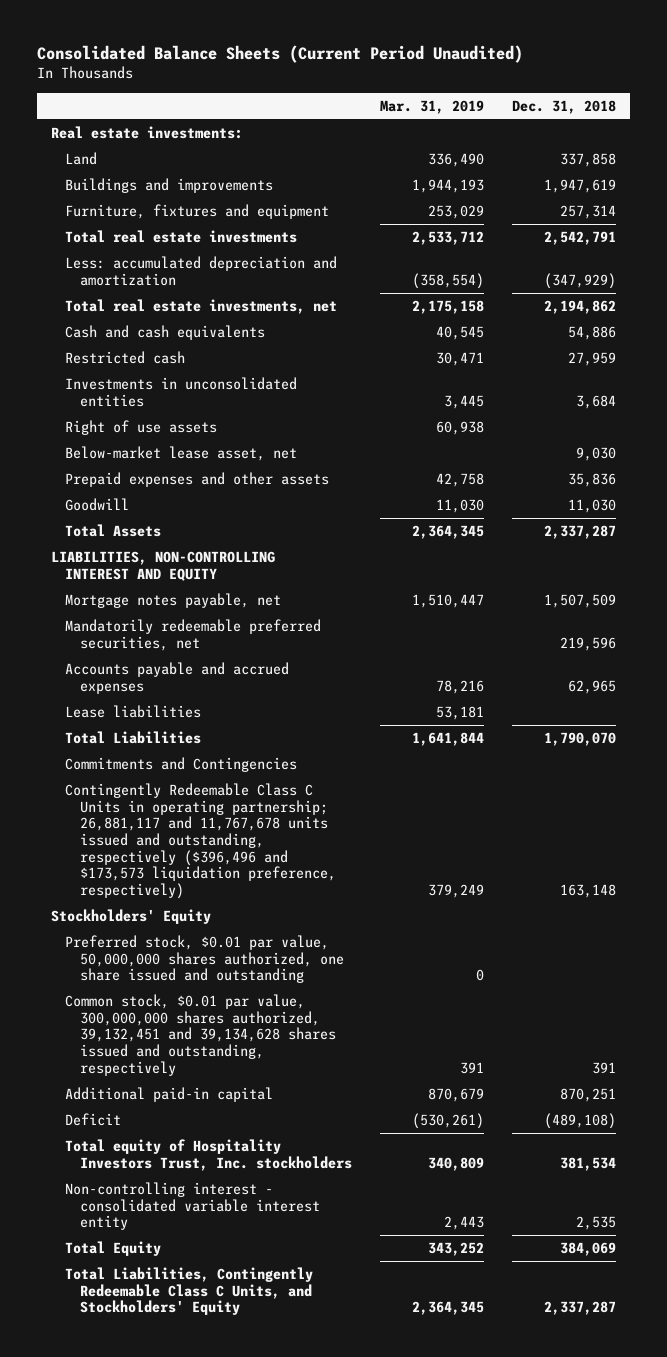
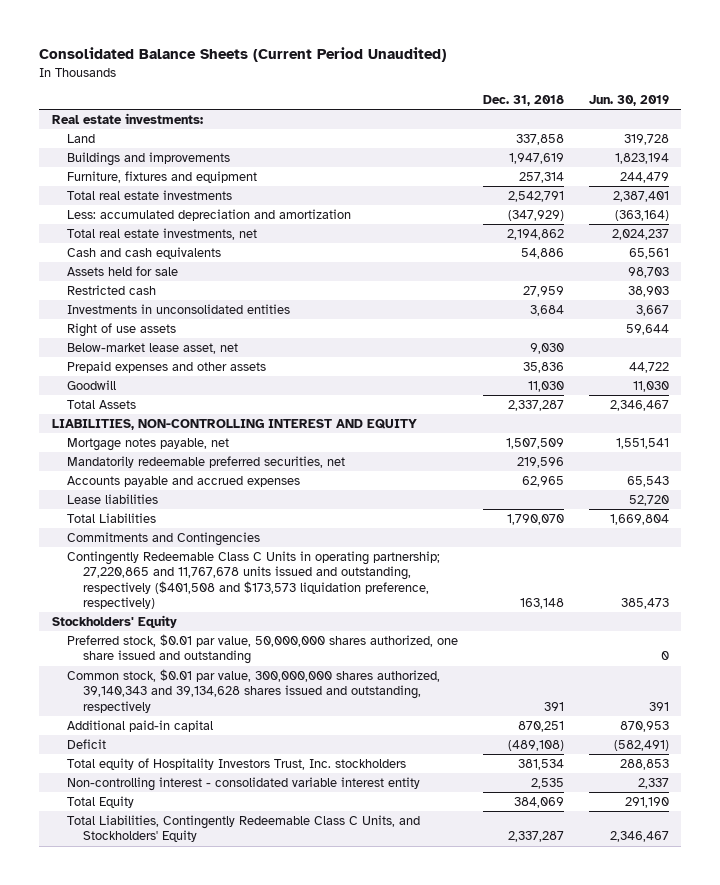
[380,99,485,114] Mar. 31, 2019 -> none
none -> [588,95,669,107] Jun. 30, 2019
none -> [67,266,179,277] Assets held for sale
[65,783,336,899] Contingently Redeemable Class C Units in operating partnership; 26,881,117 and 11,767,678 units issued and outstanding, respectively ($396,496 and $173,573 liquidation preference, respectively) -> [67,551,441,610] Contingently Redeemable Class C Units in operating partnership; 27,220,865 and 11,767,678 units issued and outstanding, respectively ($401,508 and $173,573 liquidation preference, respectively)
[65,994,336,1076] Common stock, $0.01 par value, 300,000,000 shares authorized, 39,132,451 and 39,134,628 shares issued and outstanding, respectively -> [67,669,441,713] Common stock, $0.01 par value, 300,000,000 shares authorized, 39,140,343 and 39,134,628 shares issued and outstanding, respectively

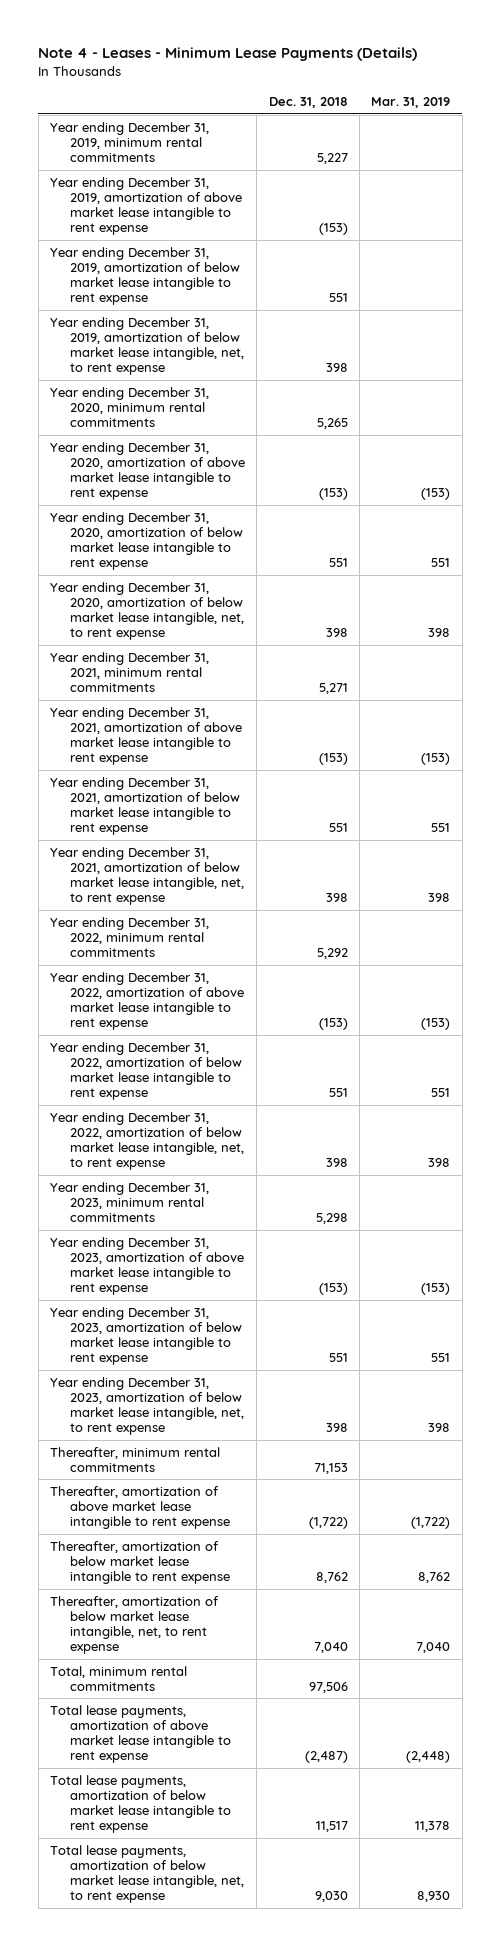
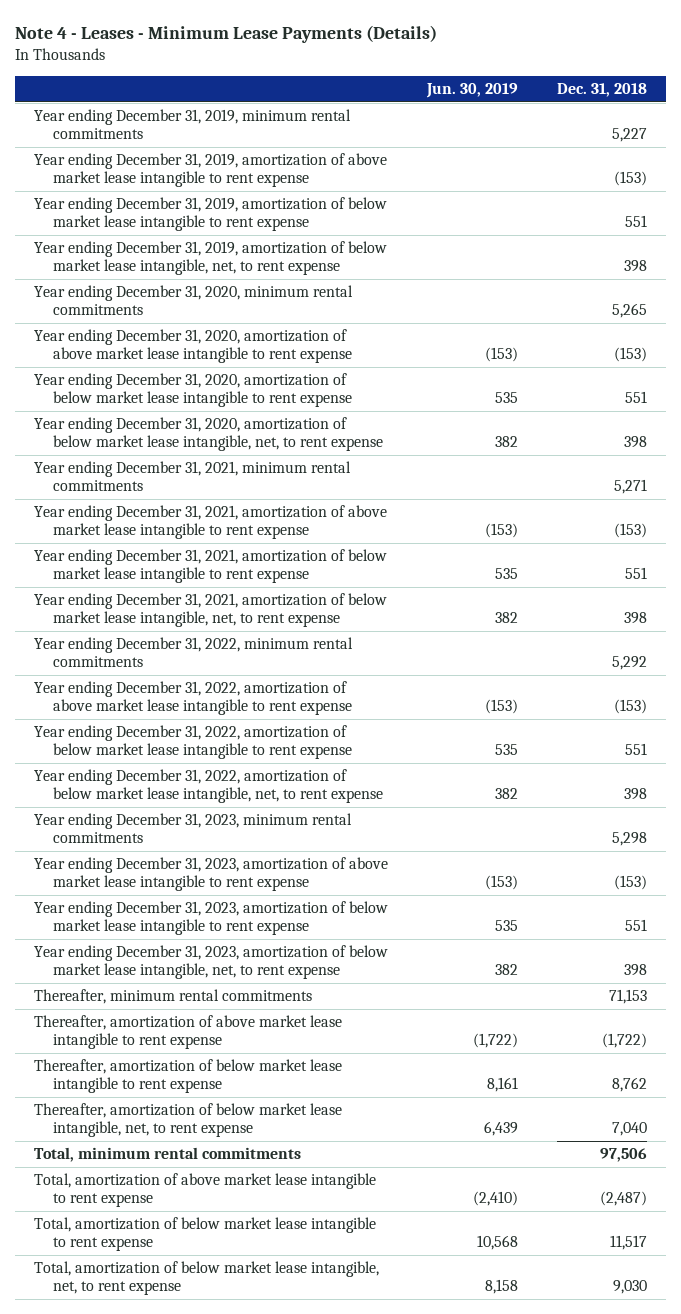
[371,97,451,109] Mar. 31, 2019 -> none
none -> [426,83,519,99] Jun. 30, 2019
[49,1704,232,1764] Total lease payments, amortization of above market lease intangible to rent expense -> [34,1173,377,1208] Total, amortization of above market lease intangible to rent expense
[49,1774,232,1834] Total lease payments, amortization of below market lease intangible to rent expense -> [34,1217,377,1252] Total, amortization of below market lease intangible to rent expense
[49,1844,245,1904] Total lease payments, amortization of below market lease intangible, net, to rent expense -> [34,1261,380,1296] Total, amortization of below market lease intangible, net, to rent expense

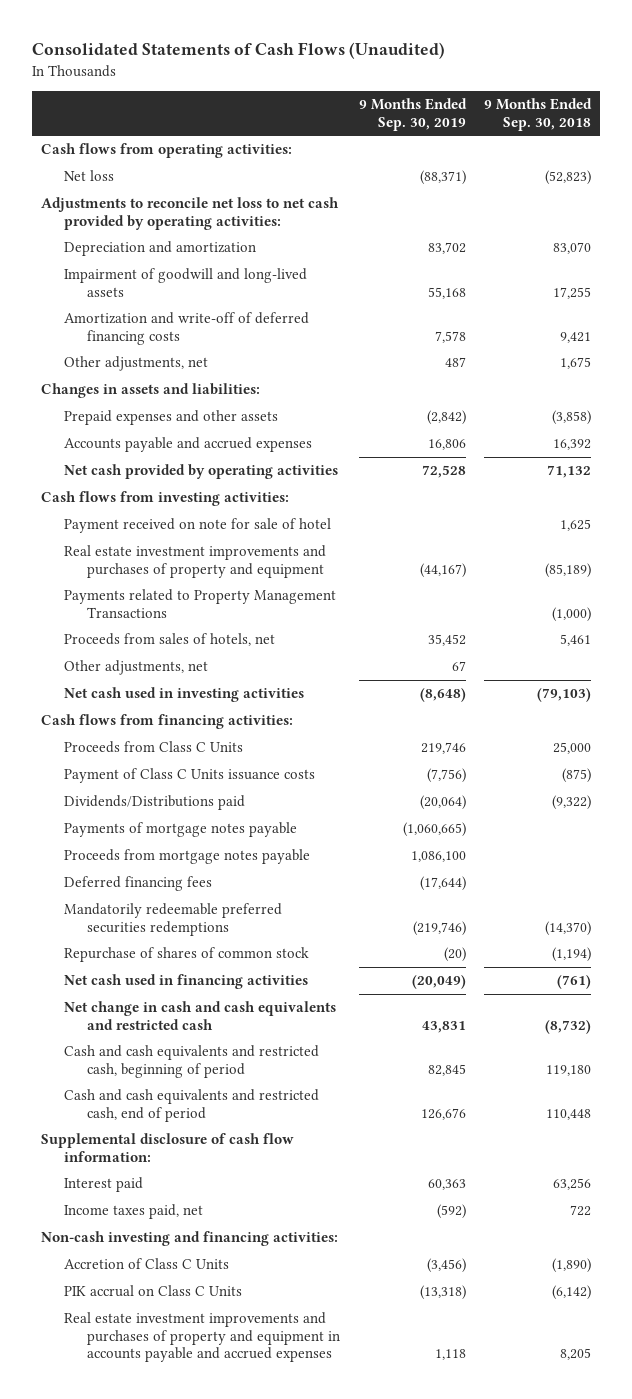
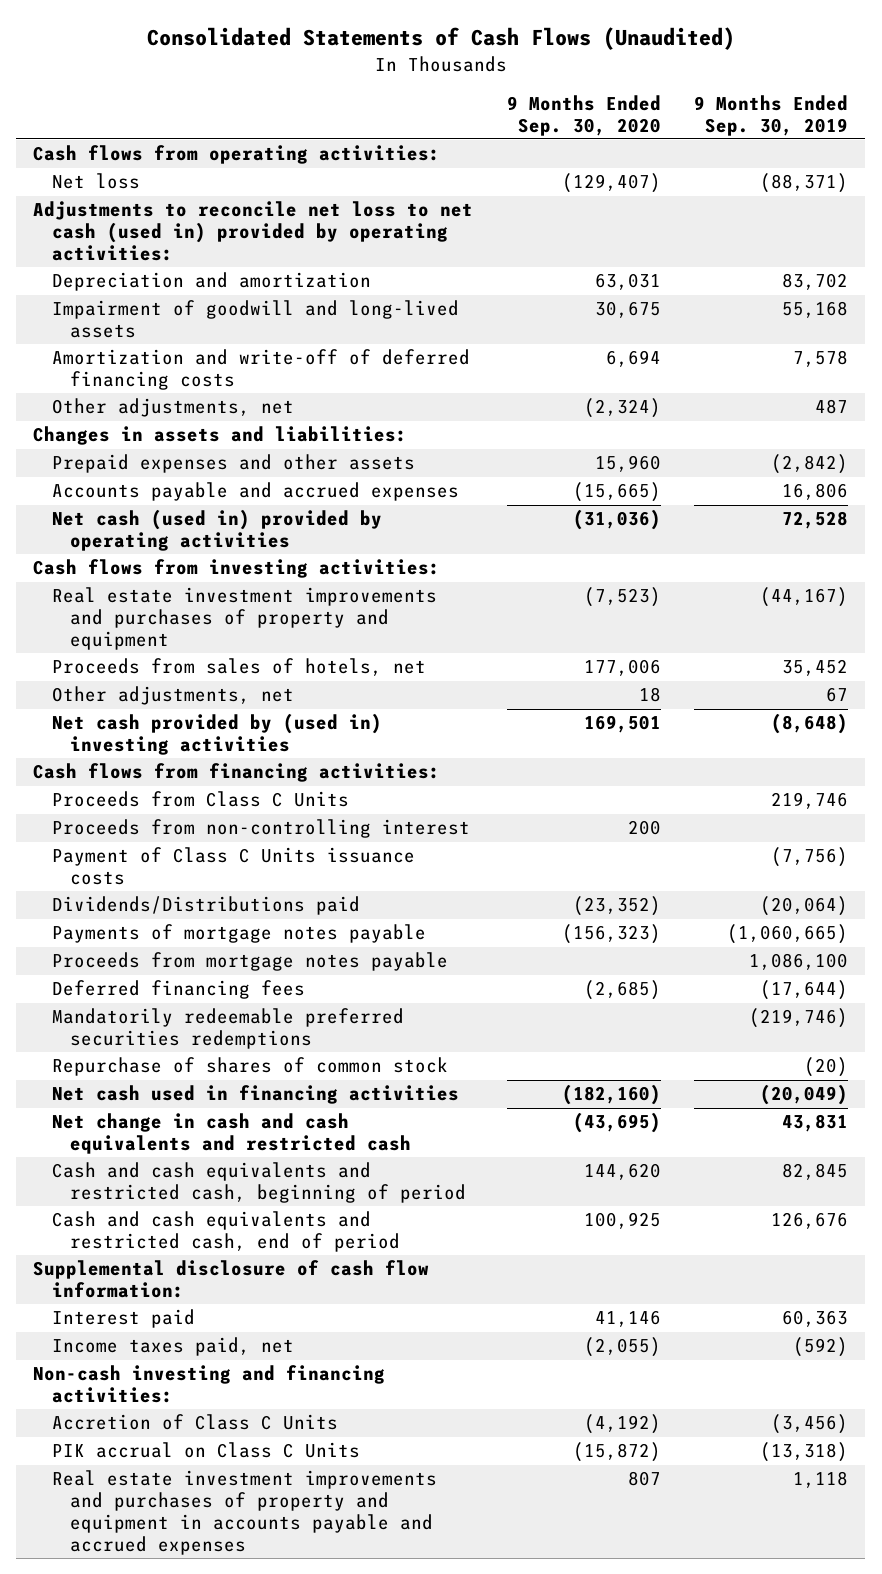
[484,98,593,131] 9 Months Ended Sep. 30, 2018 -> none
none -> [506,94,661,136] 9 Months Ended Sep. 30, 2020
[40,197,339,230] Adjustments to reconcile net loss to net cash provided by operating activities: -> [33,201,474,261] Adjustments to reconcile net loss to net cash (used in) provided by operating activities:
[63,464,338,480] Net cash provided by operating activities -> [51,509,382,552] Net cash (used in) provided by operating activities
[63,518,331,534] Payment received on note for sale of hotel -> none
[63,589,336,618] Payments related to Property Management Transactions -> none
[63,687,304,703] Net cash used in investing activities -> [51,713,382,756] Net cash provided by (used in) investing activities
none -> [51,819,470,839] Proceeds from non-controlling interest

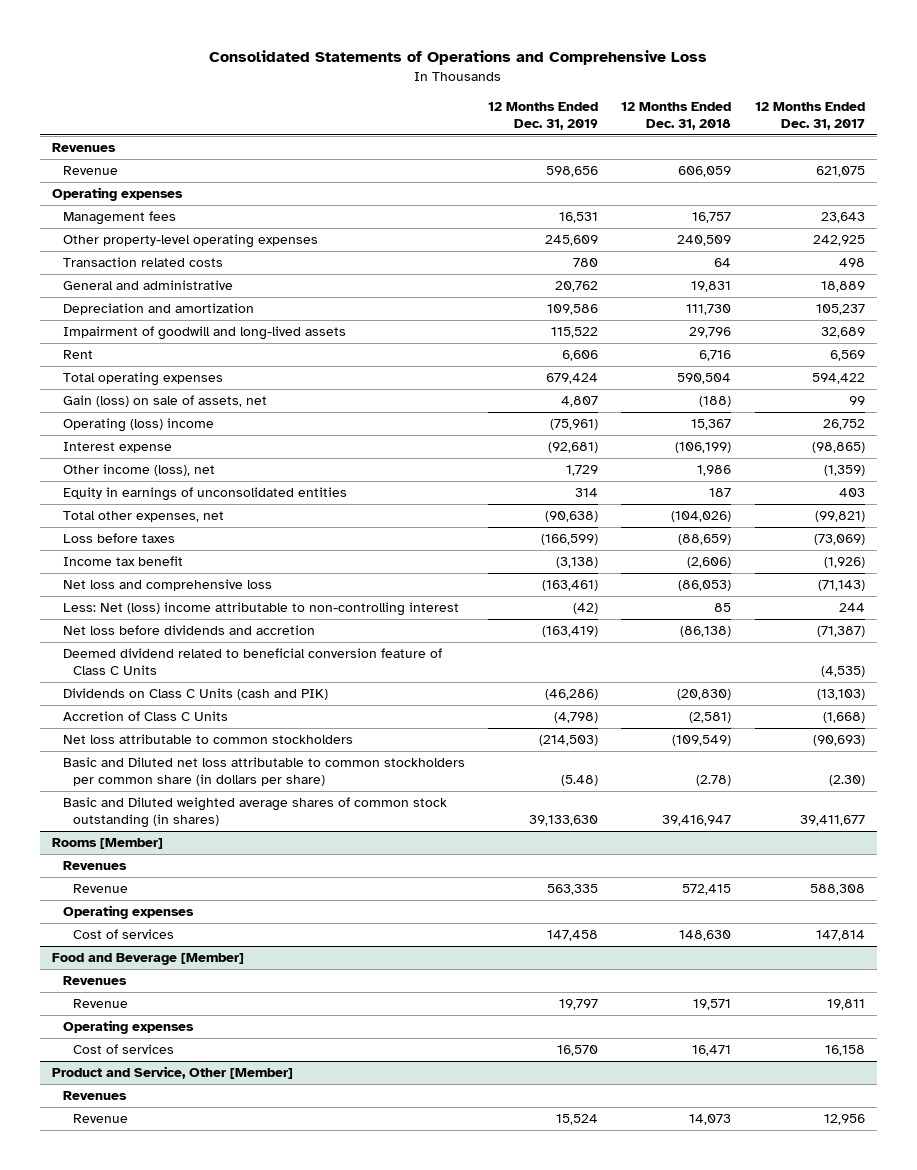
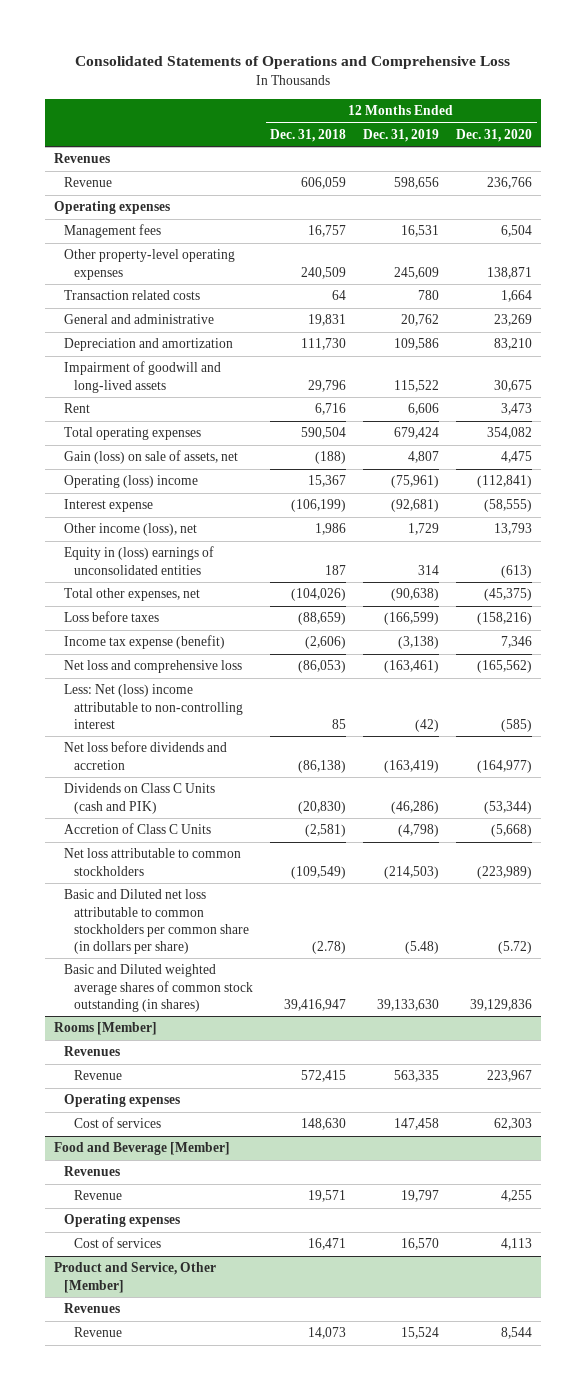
[754,102,865,131] 12 Months Ended Dec. 31, 2017 -> none
none -> [456,128,533,142] Dec. 31, 2020
[62,487,347,502] Equity in earnings of unconsolidated entities -> [63,546,214,575] Equity in (loss) earnings of unconsolidated entities
[62,556,183,567] Income tax benefit -> [63,635,225,650] Income tax expense (benefit)
[62,648,442,676] Deemed dividend related to beneficial conversion feature of Class C Units -> none

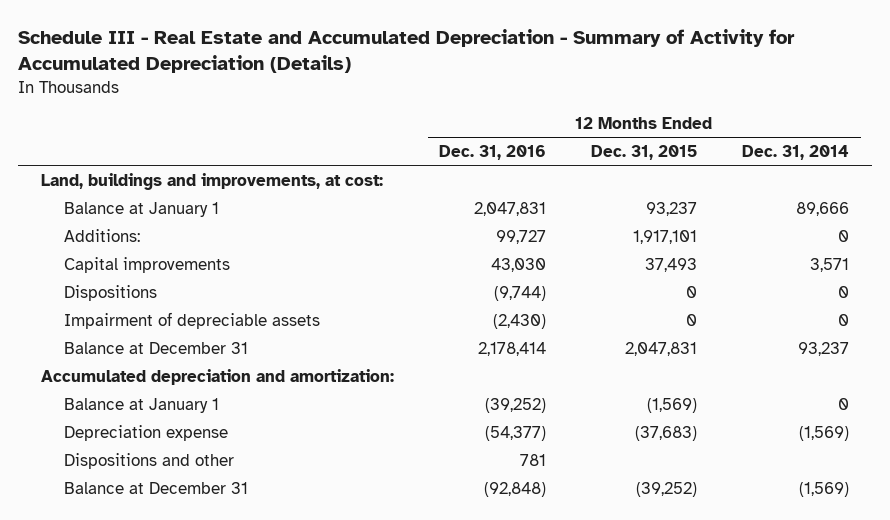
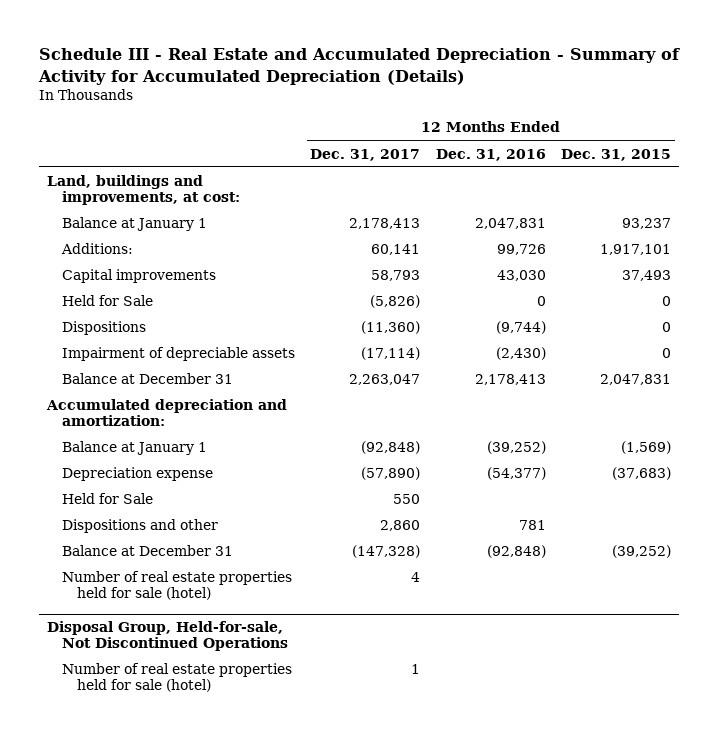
[742,145,850,161] Dec. 31, 2014 -> none
none -> [310,148,421,161] Dec. 31, 2017
[495,229,546,244] 99,727 -> [496,244,546,256] 99,726
none -> [61,295,153,307] Held for Sale
[477,341,546,356] 2,178,414 -> [474,374,546,386] 2,178,413
none -> [61,493,153,505] Held for Sale
none -> [61,571,292,601] Number of real estate properties held for sale (hotel)
none -> [46,621,288,652] Disposal Group, Held-for-sale, Not Discontinued Operations
none -> [61,663,292,693] Number of real estate properties held for sale (hotel)

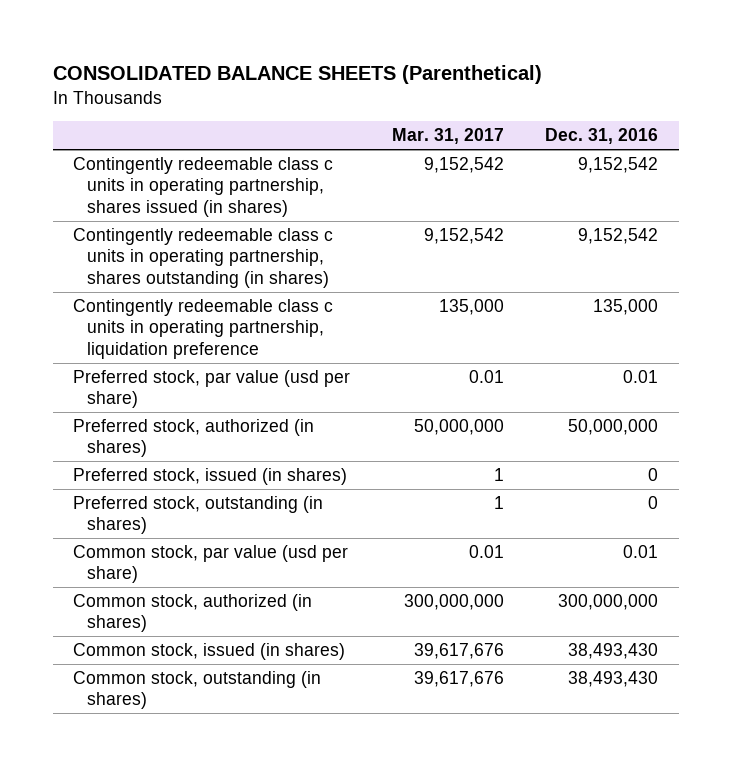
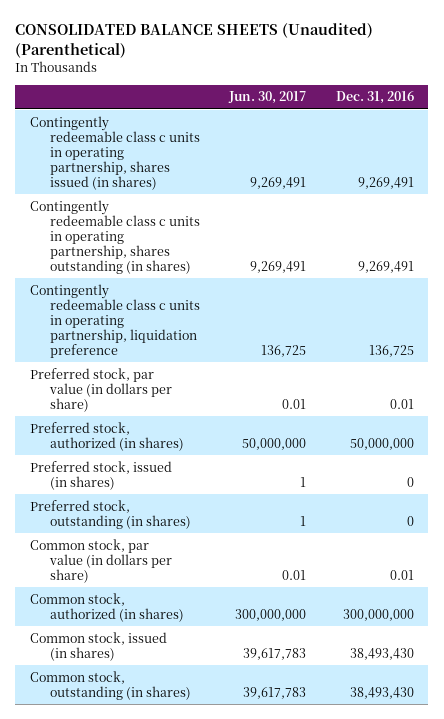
[52,64,542,84] CONSOLIDATED BALANCE SHEETS (Parenthetical) -> [15,23,374,58] CONSOLIDATED BALANCE SHEETS (Unaudited) (Parenthetical)
[391,128,504,145] Mar. 31, 2017 -> none
none -> [228,91,307,105] Jun. 30, 2017
[577,157,658,174] 9,152,542 -> [357,177,414,190] 9,269,491
[577,228,658,245] 9,152,542 -> [357,261,414,274] 9,269,491
[592,299,658,316] 135,000 -> [368,345,414,358] 136,725
[73,370,351,409] Preferred stock, par value (usd per share) -> [30,367,172,412] Preferred stock, par value (in dollars per share)
[73,545,349,584] Common stock, par value (usd per share) -> [30,538,172,583] Common stock, par value (in dollars per share)

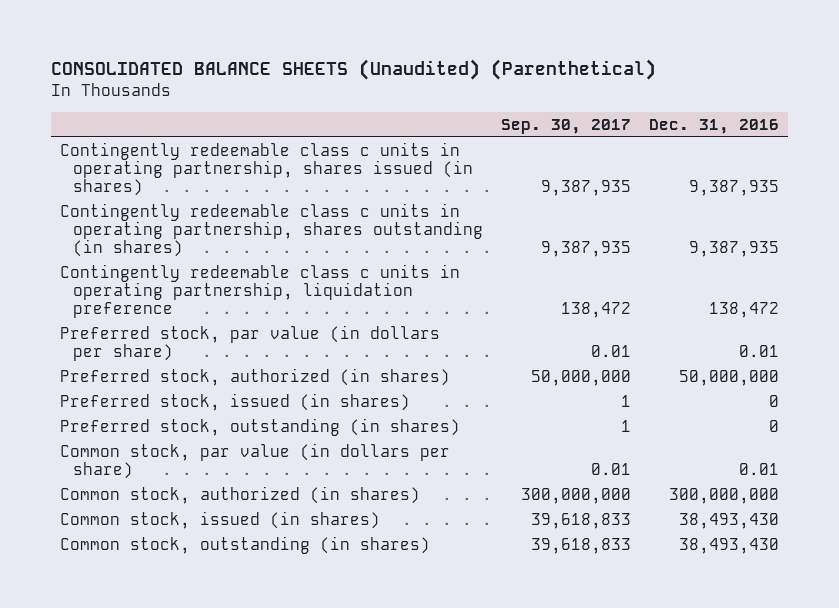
[228,91,307,105] Jun. 30, 2017 -> none
none -> [500,118,631,134] Sep. 30, 2017
[357,177,414,190] 9,269,491 -> [688,180,779,197] 9,387,935
[357,261,414,274] 9,269,491 -> [688,241,779,258] 9,387,935
[368,345,414,358] 136,725 -> [708,302,779,319] 138,472

